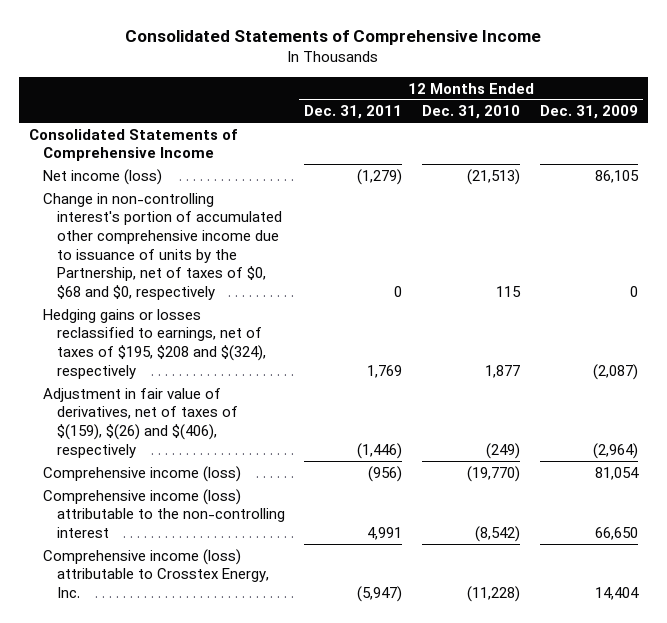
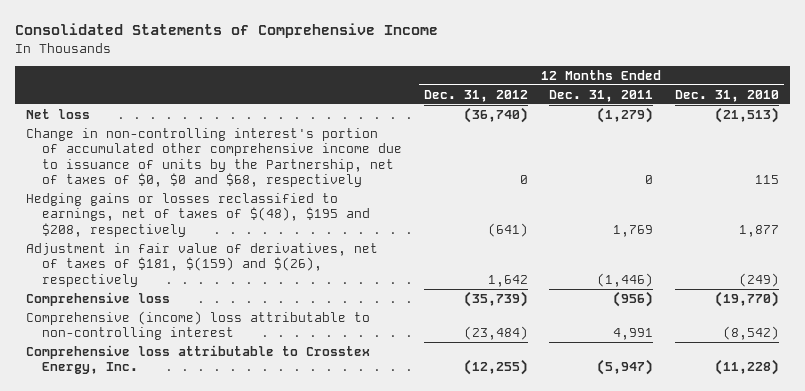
[540,105,639,120] Dec. 31, 2009 -> none
none -> [423,89,528,102] Dec. 31, 2012
[28,128,238,162] Consolidated Statements of Comprehensive Income -> none
[42,168,162,185] Net income (loss) -> [25,109,90,120] Net loss
[42,192,282,300] Change in non-controlling interest's portion of accumulated other comprehensive income due to issuance of units by the Partnership, net of taxes of $0, $68 and $0, respectively -> [25,128,403,188] Change in non-controlling interest's portion of accumulated other comprehensive income due to issuance of units by the Partnership, net of taxes of $0, $0 and $68, respectively
[42,308,266,379] Hedging gains or losses reclassified to earnings, net of taxes of $195, $208 and $(324), respectively -> [25,193,371,237] Hedging gains or losses reclassified to earnings, net of taxes of $(48), $195 and $208, respectively
[42,387,238,458] Adjustment in fair value of derivatives, net of taxes of $(159), $(26) and $(406), respectively -> [25,243,378,287] Adjustment in fair value of derivatives, net of taxes of $181, $(159) and $(26), respectively
[42,465,241,482] Comprehensive income (loss) -> [25,292,170,307] Comprehensive loss
[42,488,285,538] Comprehensive income (loss) attributable to the non-controlling interest -> [25,311,370,341] Comprehensive (income) loss attributable to non-controlling interest
[42,548,269,598] Comprehensive income (loss) attributable to Crosstex Energy, Inc. -> [25,345,370,375] Comprehensive loss attributable to Crosstex Energy, Inc.

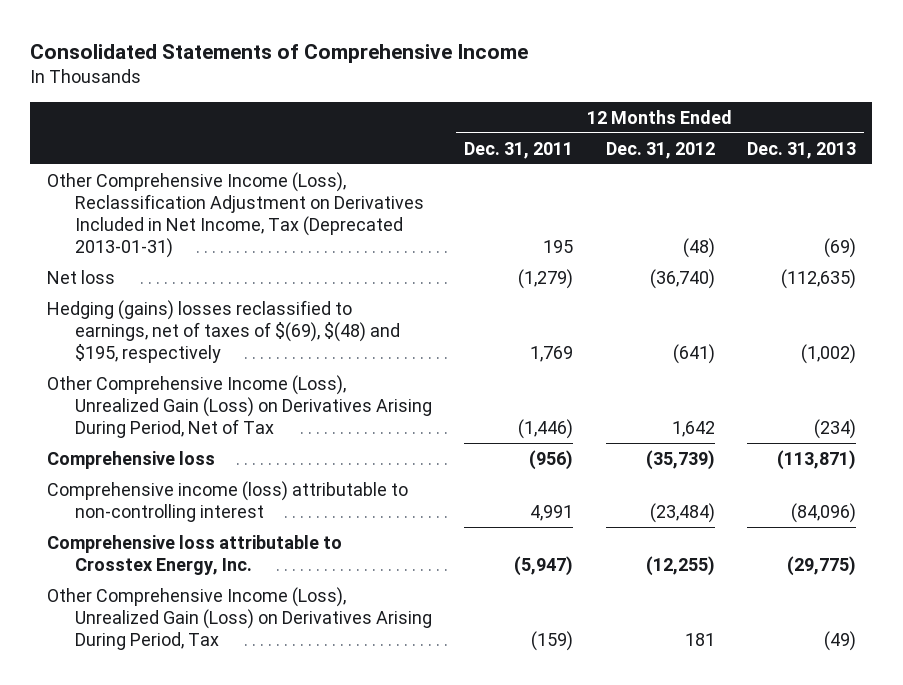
[674,89,779,102] Dec. 31, 2010 -> none
none -> [747,141,857,159] Dec. 31, 2013
none -> [46,172,425,258] Other Comprehensive Income (Loss), Reclassification Adjustment on Derivatives Included in Net Income, Tax (Deprecated 2013-01-31)
[25,128,403,188] Change in non-controlling interest's portion of accumulated other comprehensive income due to issuance of units by the Partnership, net of taxes of $0, $0 and $68, respectively -> none
[25,193,371,237] Hedging gains or losses reclassified to earnings, net of taxes of $(48), $195 and $208, respectively -> [46,300,401,363] Hedging (gains) losses reclassified to earnings, net of taxes of $(69), $(48) and $195, respectively
[25,243,378,287] Adjustment in fair value of derivatives, net of taxes of $181, $(159) and $(26), respectively -> [46,375,433,438] Other Comprehensive Income (Loss), Unrealized Gain (Loss) on Derivatives Arising During Period, Net of Tax
[25,311,370,341] Comprehensive (income) loss attributable to non-controlling interest -> [46,481,408,522] Comprehensive income (loss) attributable to non-controlling interest
none -> [46,587,433,650] Other Comprehensive Income (Loss), Unrealized Gain (Loss) on Derivatives Arising During Period, Tax

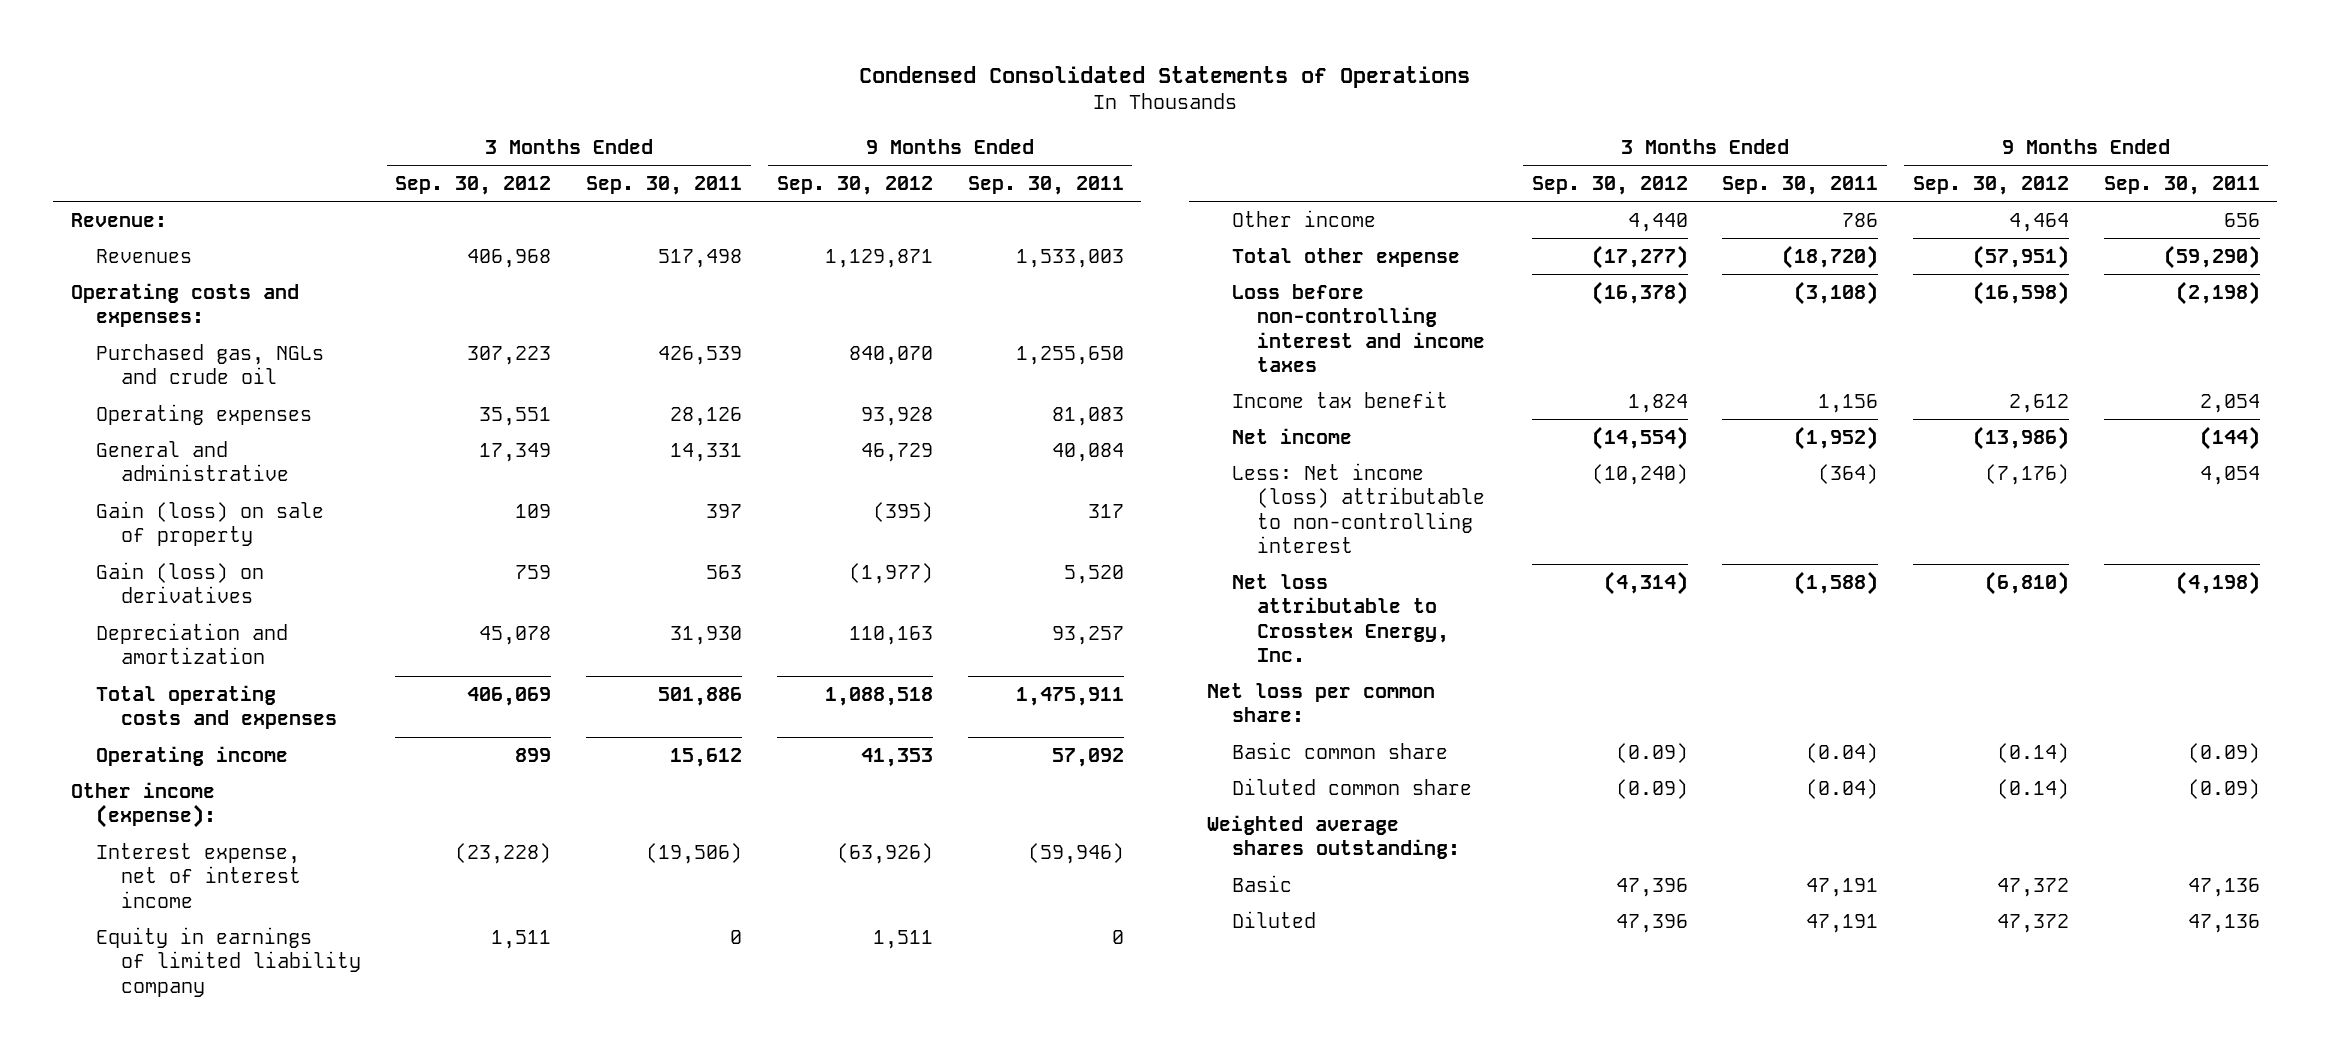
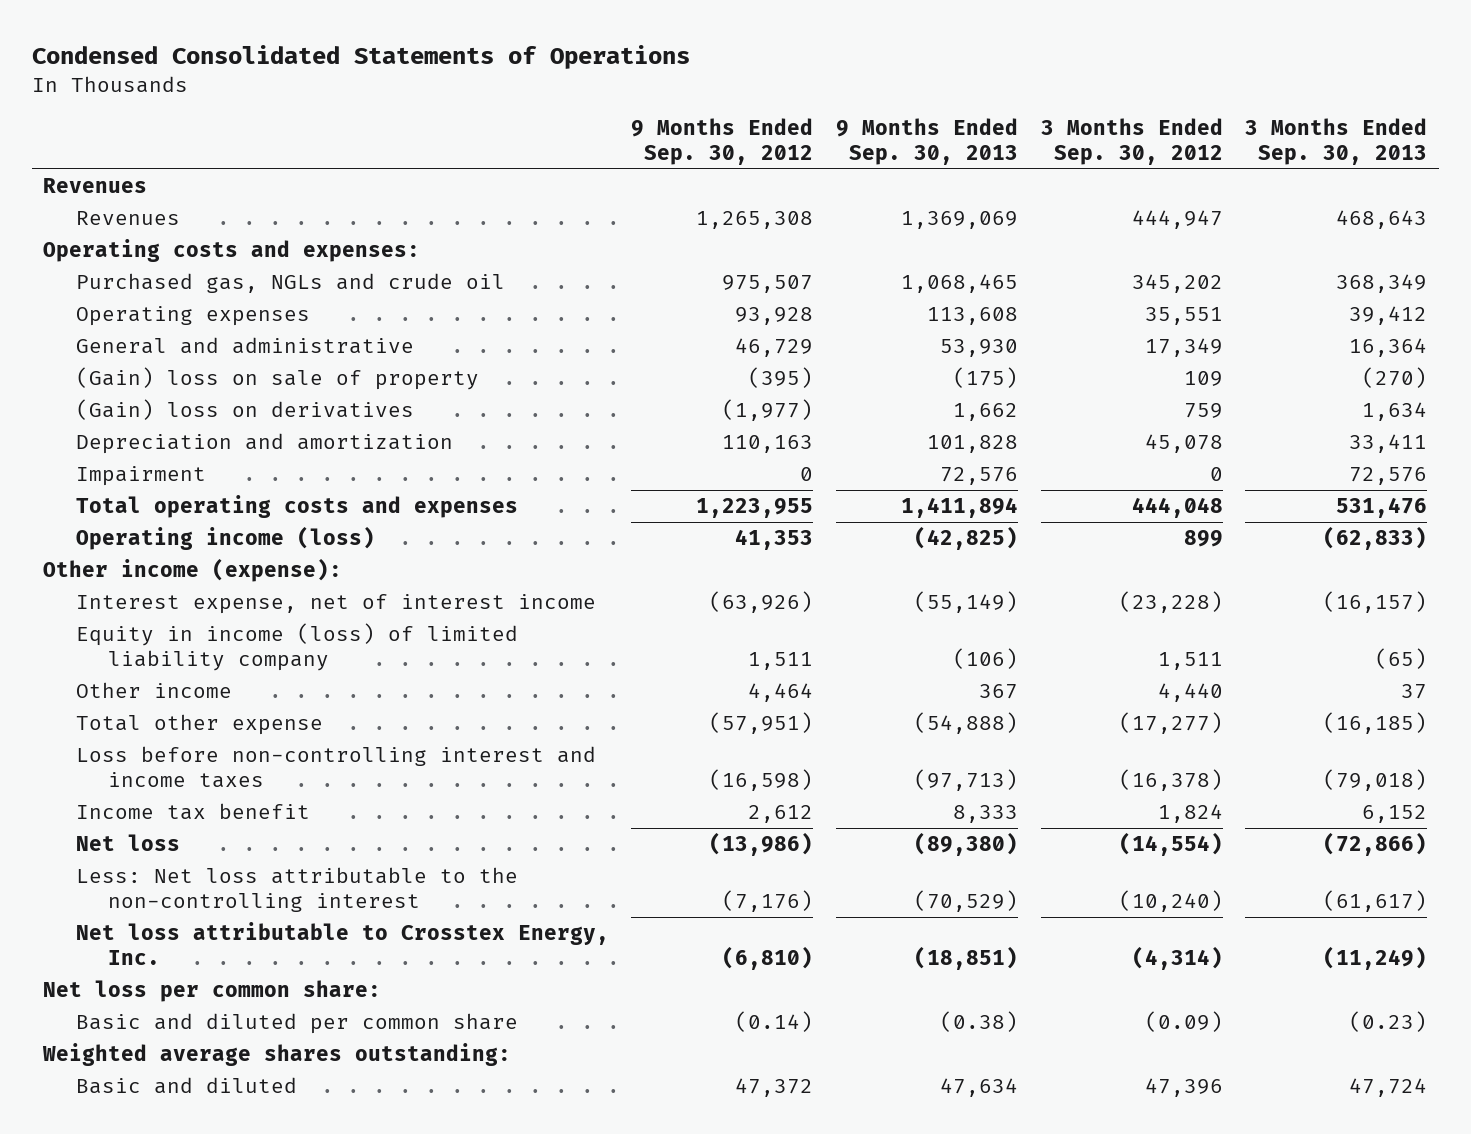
[586,175,743,195] Sep. 30, 2011 -> none
[967,175,1124,195] Sep. 30, 2011 -> none
none -> [836,118,1019,165] 9 Months Ended Sep. 30, 2013
none -> [1245,118,1428,165] 3 Months Ended Sep. 30, 2013
[70,212,167,227] Revenue: -> [43,178,148,194] Revenues
[467,248,552,268] 406,968 -> [1131,210,1223,230] 444,947
[824,248,933,268] 1,129,871 -> [696,211,814,230] 1,265,308
[467,345,552,365] 307,223 -> [1131,274,1223,294] 345,202
[848,345,933,365] 840,070 -> [722,275,814,294] 975,507
[95,500,324,547] Gain (loss) on sale of property -> [75,367,479,391] (Gain) loss on sale of property
[95,561,264,604] Gain (loss) on derivatives -> [75,399,414,421] (Gain) loss on derivatives
none -> [75,466,206,487] Impairment
[467,686,552,706] 406,069 -> [1131,497,1223,519] 444,048
[824,686,933,706] 1,088,518 -> [696,498,814,519] 1,223,955
[95,745,288,766] Operating income -> [75,526,375,551] Operating income (loss)
[95,926,361,997] Equity in earnings of limited liability company -> [75,623,518,671] Equity in income (loss) of limited liability company
[1231,427,1352,444] Net income -> [75,834,180,852] Net loss
[1231,462,1485,553] Less: Net income (loss) attributable to non-controlling interest -> [75,867,518,912] Less: Net loss attributable to the non-controlling interest
[1231,777,1472,795] Diluted common share -> none
[1231,741,1448,759] Basic common share -> [75,1013,518,1035] Basic and diluted per common share
[1231,910,1316,928] Diluted -> none
[1231,874,1292,892] Basic -> [75,1077,297,1095] Basic and diluted

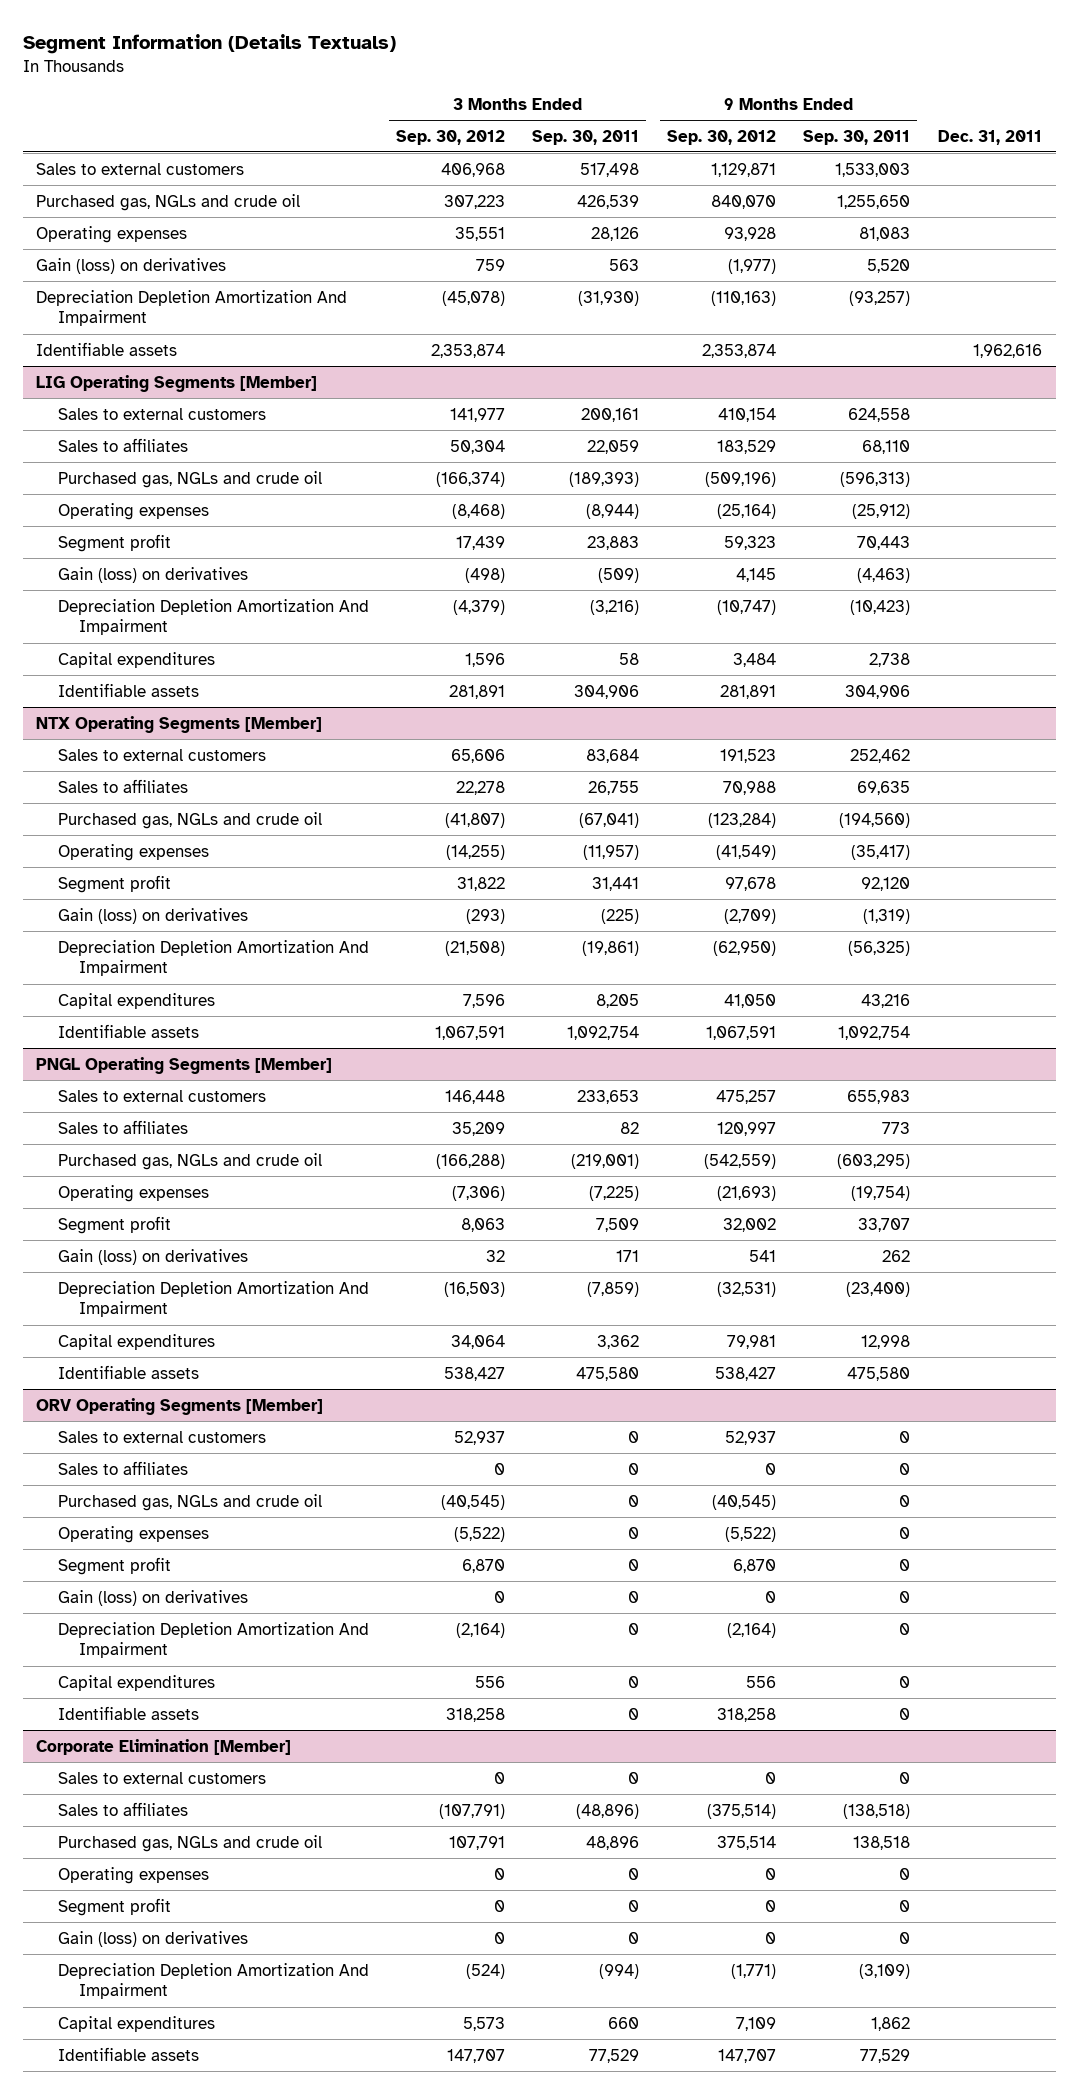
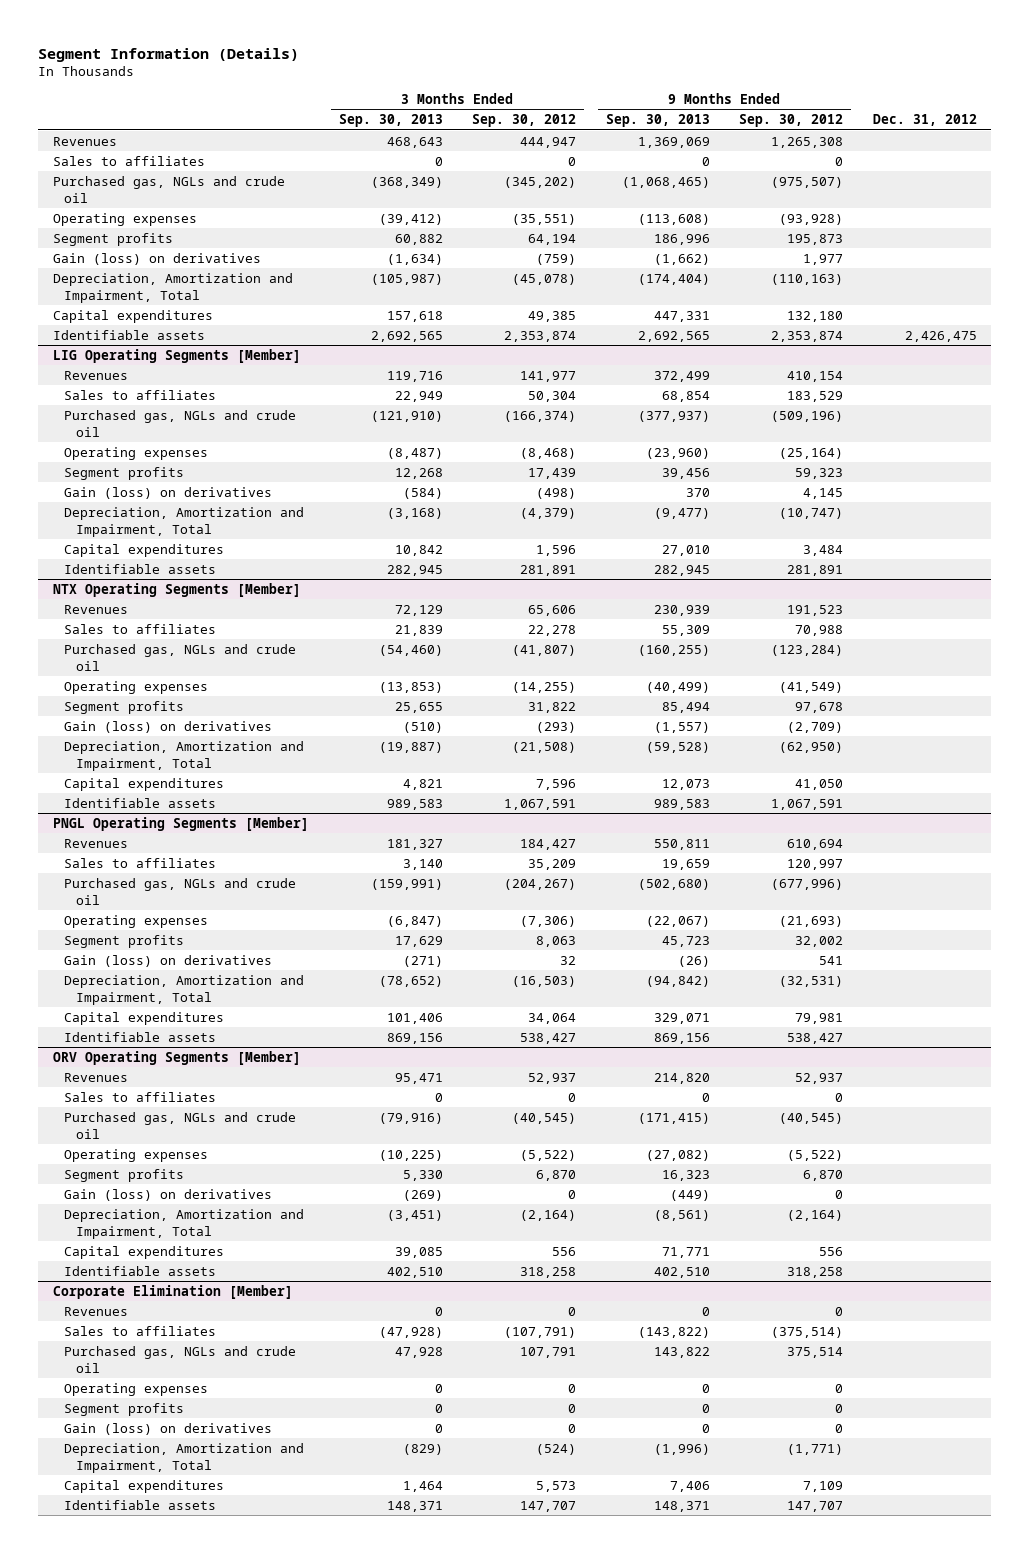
[22,33,396,54] Segment Information (Details Textuals) -> [38,47,300,62] Segment Information (Details)
[532,129,640,145] Sep. 30, 2011 -> none
[803,129,911,145] Sep. 30, 2011 -> none
[937,129,1042,145] Dec. 31, 2011 -> none
none -> [338,114,443,128] Sep. 30, 2013
none -> [605,114,710,128] Sep. 30, 2013
none -> [872,114,977,127] Dec. 31, 2012
[36,162,245,175] Sales to external customers -> none
none -> [53,136,118,146] Revenues
none -> [53,155,206,166] Sales to affiliates
[444,194,506,209] 307,223 -> [504,176,577,188] (345,202)
[710,194,776,209] 840,070 -> [771,176,844,188] (975,507)
[455,226,506,241] 35,551 -> [512,213,577,225] (35,551)
[723,226,776,241] 93,928 -> [779,213,844,225] (93,928)
none -> [53,232,174,246] Segment profits
[476,258,506,271] 759 -> [536,253,577,265] (759)
[727,258,776,274] (1,977) -> [803,253,844,265] 1,977
[36,289,348,327] Depreciation Depletion Amortization And Impairment -> [53,272,294,303] Depreciation, Amortization and Impairment, Total
none -> [53,309,214,323] Capital expenditures
[57,407,266,420] Sales to external customers -> [64,370,129,380] Revenues
[57,533,171,552] Segment profit -> [64,466,185,480] Segment profits
[57,598,369,636] Depreciation Depletion Amortization And Impairment -> [64,506,305,537] Depreciation, Amortization and Impairment, Total
[57,748,266,761] Sales to external customers -> [64,604,129,614] Revenues
[57,874,171,893] Segment profit -> [64,700,185,714] Segment profits
[57,939,369,977] Depreciation Depletion Amortization And Impairment -> [64,740,305,771] Depreciation, Amortization and Impairment, Total
[57,1089,266,1102] Sales to external customers -> none
none -> [64,838,129,848] Revenues
[436,1153,506,1169] (166,288) -> [504,878,577,890] (204,267)
[703,1153,776,1169] (542,559) -> [771,878,844,890] (677,996)
[57,1215,171,1234] Segment profit -> [64,934,185,948] Segment profits
[57,1280,369,1318] Depreciation Depletion Amortization And Impairment -> [64,974,305,1005] Depreciation, Amortization and Impairment, Total
[57,1430,266,1443] Sales to external customers -> [64,1072,129,1082] Revenues
[57,1556,171,1575] Segment profit -> [64,1168,185,1182] Segment profits
[57,1621,369,1659] Depreciation Depletion Amortization And Impairment -> [64,1208,305,1239] Depreciation, Amortization and Impairment, Total
[57,1771,266,1784] Sales to external customers -> [64,1306,129,1316] Revenues
[57,1897,171,1916] Segment profit -> [64,1402,185,1416] Segment profits
[57,1962,369,2000] Depreciation Depletion Amortization And Impairment -> [64,1442,305,1473] Depreciation, Amortization and Impairment, Total

